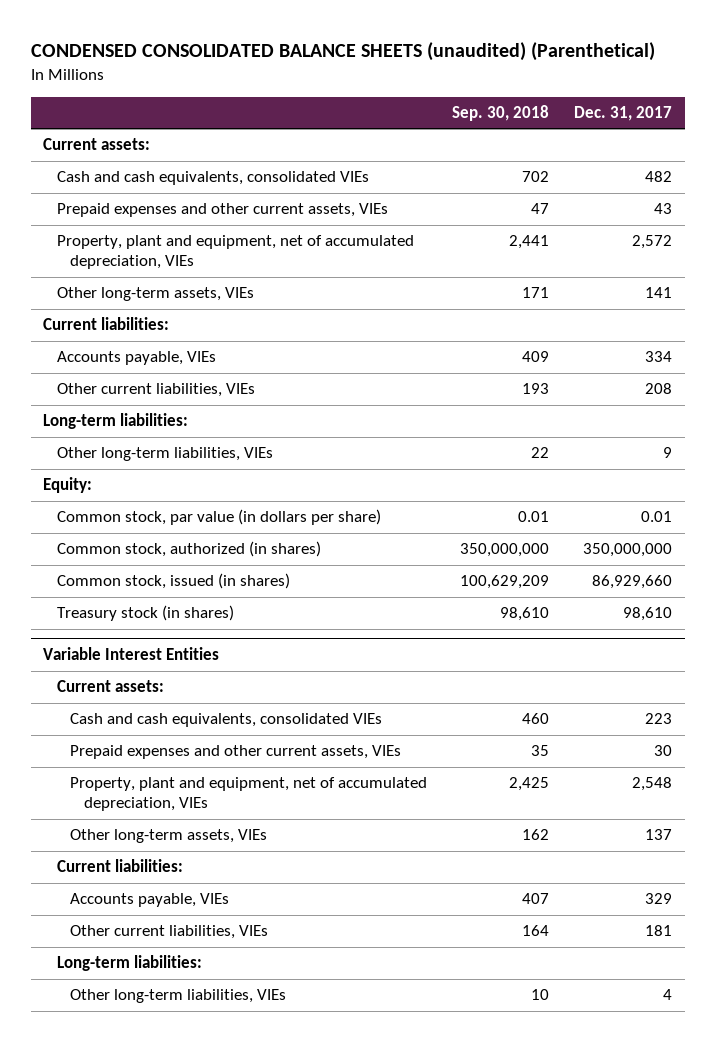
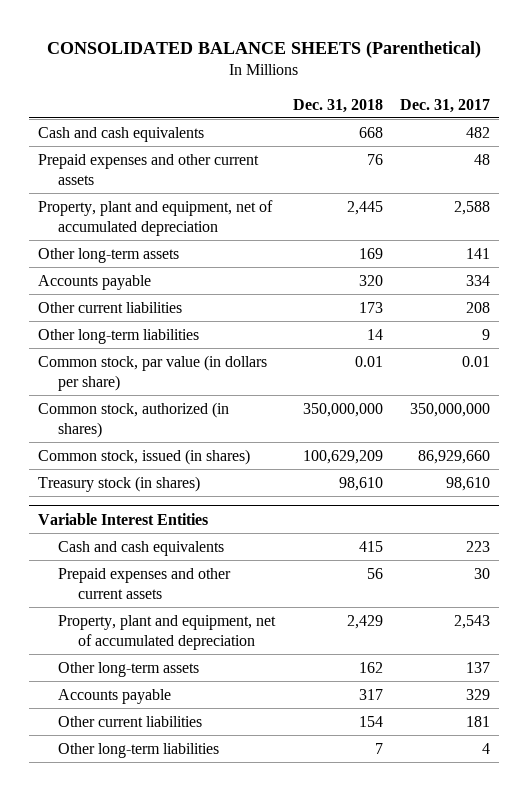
[30,41,655,61] CONDENSED CONSOLIDATED BALANCE SHEETS (unaudited) (Parenthetical) -> [47,40,482,58] CONSOLIDATED BALANCE SHEETS (Parenthetical)
[452,104,550,121] Sep. 30, 2018 -> none
none -> [292,98,383,113] Dec. 31, 2018
[43,138,151,151] Current assets: -> none
[43,317,170,331] Current liabilities: -> none
[43,413,189,430] Long-term liabilities: -> none
[43,477,93,494] Equity: -> none
[56,171,369,186] Cash and cash equivalents, consolidated VIEs -> [37,126,204,142] Cash and cash equivalents
[56,203,388,218] Prepaid expenses and other current assets, VIEs -> [37,153,259,185] Prepaid expenses and other current assets
[654,203,673,215] 43 -> [474,153,491,165] 48
[56,235,414,270] Property, plant and equipment, net of accumulated depreciation, VIEs -> [37,199,273,236] Property, plant and equipment, net of accumulated depreciation
[632,235,673,250] 2,572 -> [454,200,491,215] 2,588
[56,287,254,302] Other long-term assets, VIEs -> [37,247,179,263] Other long-term assets
[56,351,216,366] Accounts payable, VIEs -> [37,274,151,290] Accounts payable
[56,383,255,398] Other current liabilities, VIEs -> [37,301,182,313] Other current liabilities
[56,447,273,462] Other long-term liabilities, VIEs -> [37,328,199,344] Other long-term liabilities
[56,680,164,693] Current assets: -> none
[56,859,183,873] Current liabilities: -> none
[56,955,202,972] Long-term liabilities: -> none
[70,713,383,728] Cash and cash equivalents, consolidated VIEs -> [57,540,224,556] Cash and cash equivalents
[70,745,402,760] Prepaid expenses and other current assets, VIEs -> [57,567,231,599] Prepaid expenses and other current assets
[70,777,428,812] Property, plant and equipment, net of accumulated depreciation, VIEs -> [57,614,276,650] Property, plant and equipment, net of accumulated depreciation
[632,777,673,792] 2,548 -> [454,614,491,629] 2,543
[70,829,268,844] Other long-term assets, VIEs -> [57,661,199,677] Other long-term assets
[70,893,230,908] Accounts payable, VIEs -> [57,688,171,704] Accounts payable
[70,925,269,940] Other current liabilities, VIEs -> [57,715,202,727] Other current liabilities
[70,989,287,1004] Other long-term liabilities, VIEs -> [57,742,219,758] Other long-term liabilities

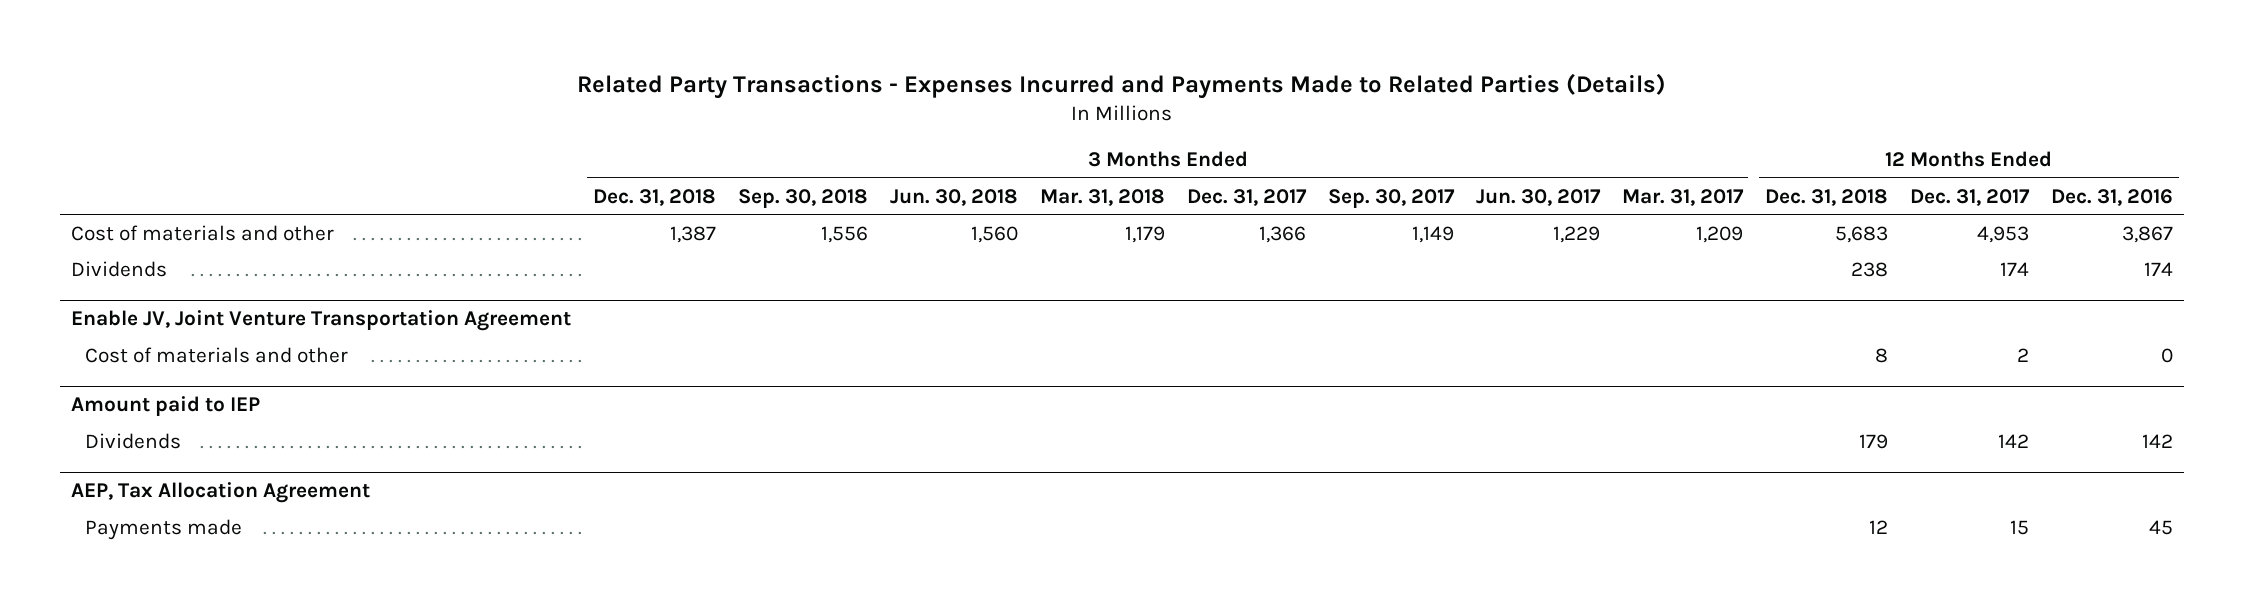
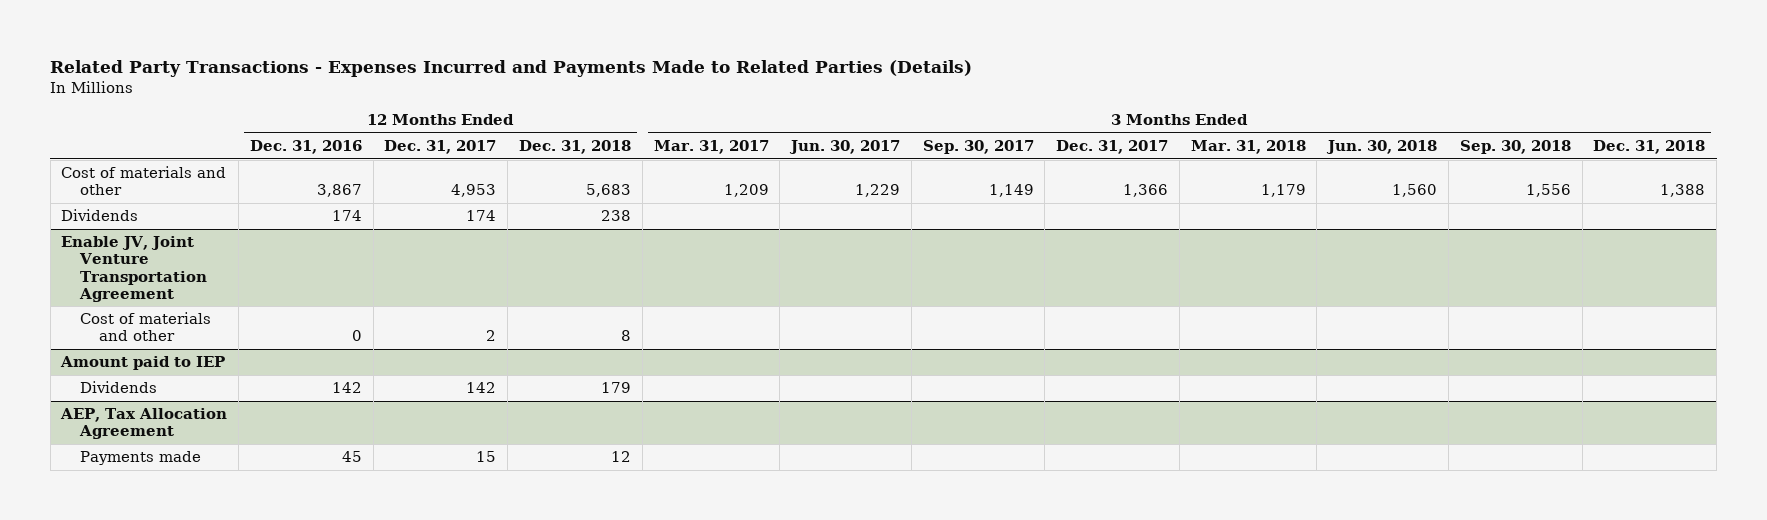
[669,225,716,243] 1,387 -> [1660,184,1706,198] 1,388

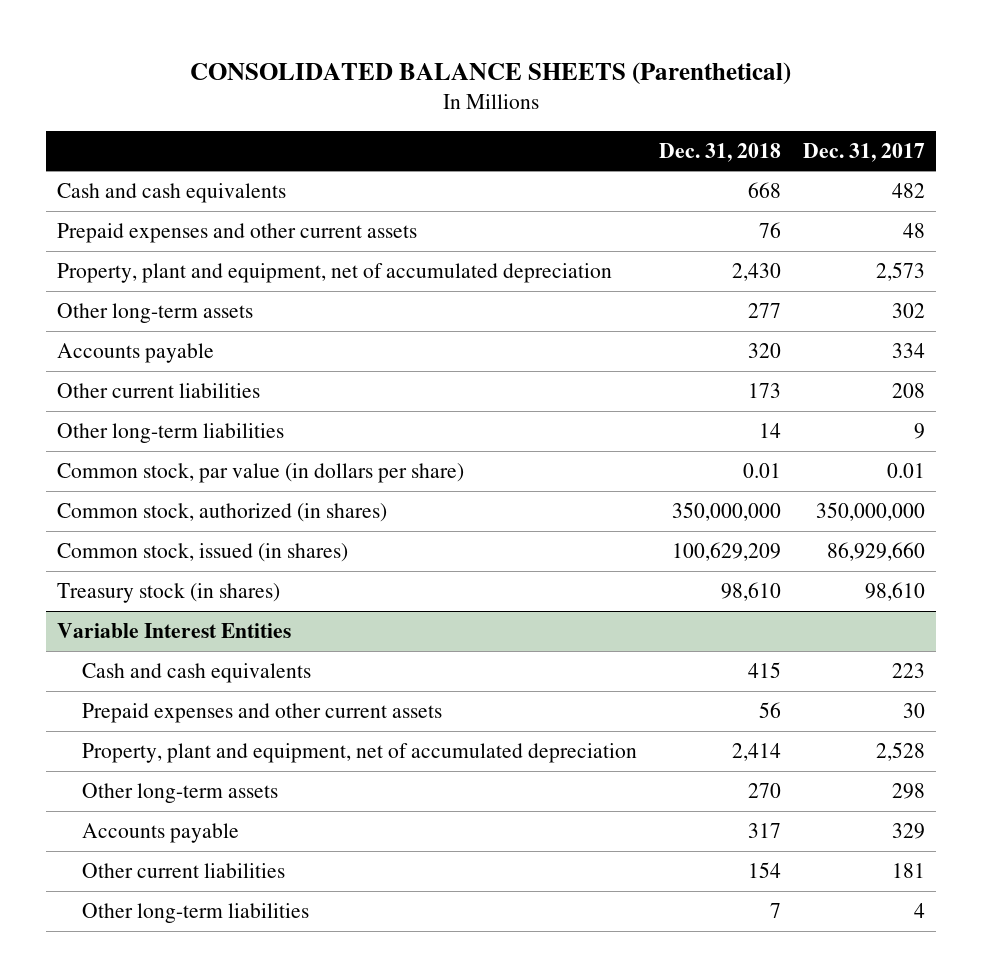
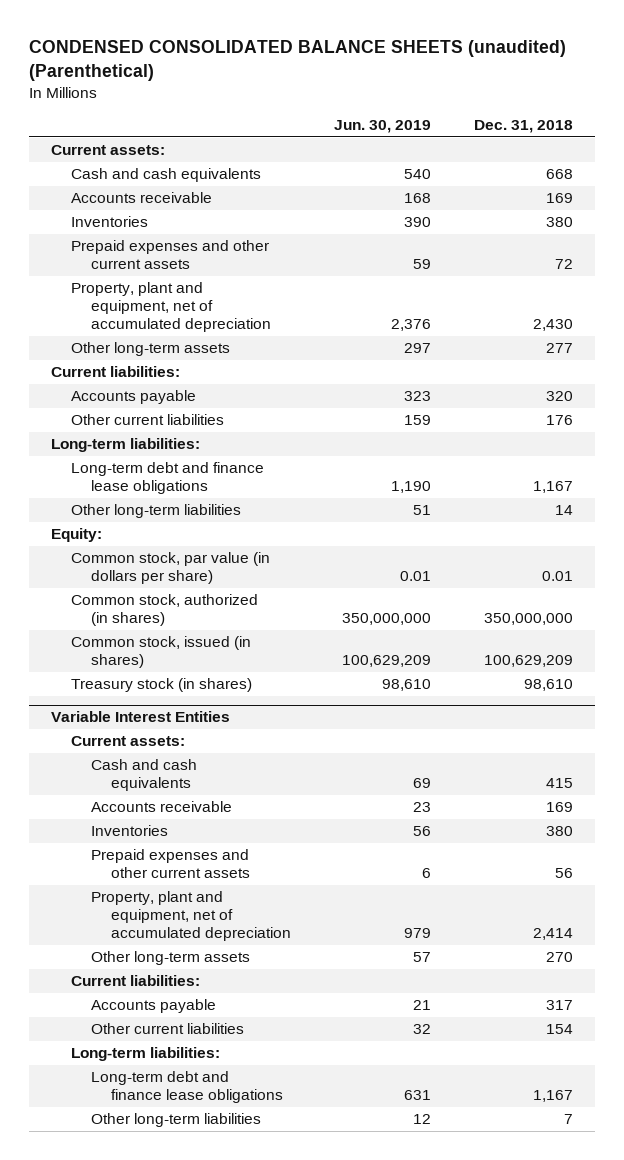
[189,61,791,85] CONSOLIDATED BALANCE SHEETS (Parenthetical) -> [29,39,567,81] CONDENSED CONSOLIDATED BALANCE SHEETS (unaudited) (Parenthetical)
[802,142,925,162] Dec. 31, 2017 -> none
none -> [334,120,432,134] Jun. 30, 2019
none -> [50,145,165,156] Current assets:
none -> [70,192,212,204] Accounts receivable
none -> [70,216,148,228] Inventories
[758,221,781,238] 76 -> [555,259,574,270] 72
none -> [50,366,180,378] Current liabilities:
[747,382,781,398] 173 -> [546,415,574,426] 176
none -> [50,438,200,453] Long-term liabilities:
none -> [70,462,264,495] Long-term debt and finance lease obligations
none -> [50,528,102,543] Equity:
none -> [70,736,185,747] Current assets:
none -> [90,801,232,813] Accounts receivable
none -> [90,825,168,837] Inventories
none -> [70,975,200,987] Current liabilities:
none -> [70,1047,220,1062] Long-term liabilities:
none -> [90,1071,283,1104] Long-term debt and finance lease obligations

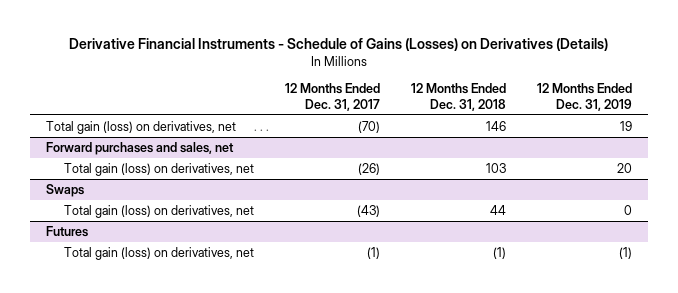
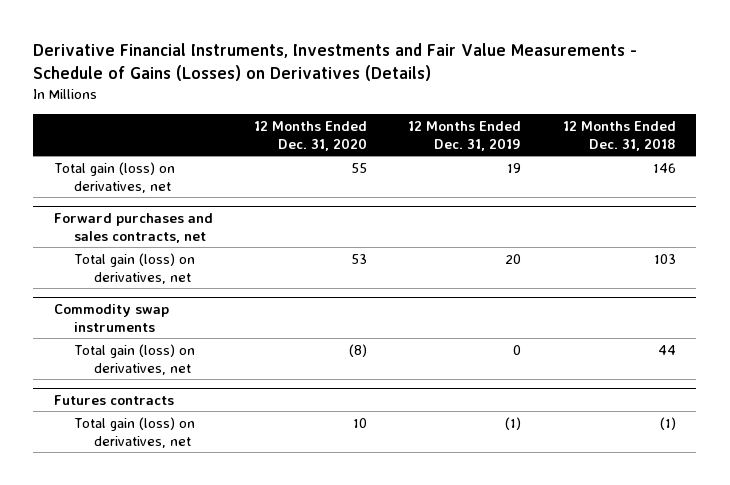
[68,38,608,52] Derivative Financial Instruments - Schedule of Gains (Losses) on Derivatives (Details) -> [33,43,638,82] Derivative Financial Instruments, Investments and Fair Value Measurements - Schedule of Gains (Losses) on Derivatives (Details)
[284,82,380,111] 12 Months Ended Dec. 31, 2017 -> none
none -> [254,120,368,151] 12 Months Ended Dec. 31, 2020
[45,141,234,155] Forward purchases and sales, net -> [54,212,214,243] Forward purchases and sales contracts, net
[45,183,84,197] Swaps -> none
none -> [54,303,170,332] Commodity swap instruments
[45,225,88,237] Futures -> [54,394,175,405] Futures contracts

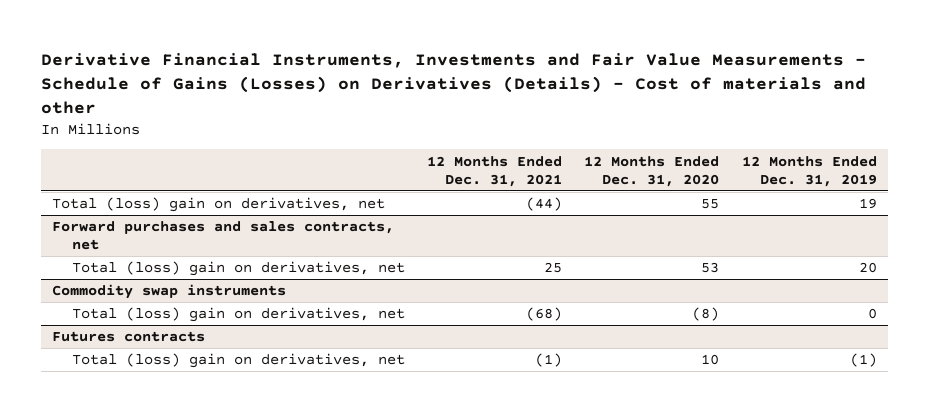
[33,43,638,82] Derivative Financial Instruments, Investments and Fair Value Measurements - Schedule of Gains (Losses) on Derivatives (Details) -> [40,52,866,114] Derivative Financial Instruments, Investments and Fair Value Measurements - Schedule of Gains (Losses) on Derivatives (Details) - Cost of materials and other
[562,120,676,151] 12 Months Ended Dec. 31, 2018 -> none
none -> [427,155,563,187] 12 Months Ended Dec. 31, 2021
[54,161,176,193] Total gain (loss) on derivatives, net -> [51,197,385,213] Total (loss) gain on derivatives, net
[74,252,196,284] Total gain (loss) on derivatives, net -> [71,261,405,277] Total (loss) gain on derivatives, net
[74,343,196,375] Total gain (loss) on derivatives, net -> [71,307,405,323] Total (loss) gain on derivatives, net
[74,416,196,448] Total gain (loss) on derivatives, net -> [71,353,405,369] Total (loss) gain on derivatives, net

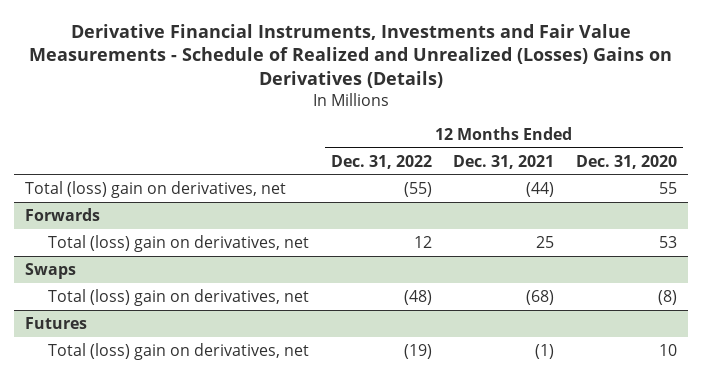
[40,52,866,114] Derivative Financial Instruments, Investments and Fair Value Measurements - Schedule of Gains (Losses) on Derivatives (Details) - Cost of materials and other -> [28,23,672,89] Derivative Financial Instruments, Investments and Fair Value Measurements - Schedule of Realized and Unrealized (Losses) Gains on Derivatives (Details)
[741,155,877,187] 12 Months Ended Dec. 31, 2019 -> none
none -> [330,154,432,169] Dec. 31, 2022
[51,221,394,251] Forward purchases and sales contracts, net -> [24,207,100,221] Forwards
[51,284,286,300] Commodity swap instruments -> [24,262,76,279] Swaps
[51,331,205,343] Futures contracts -> [24,316,87,329] Futures

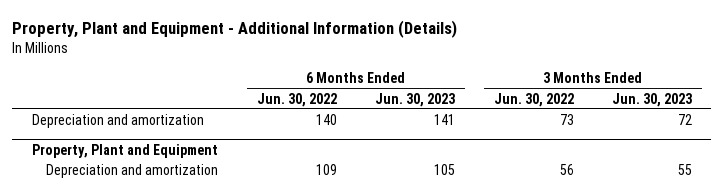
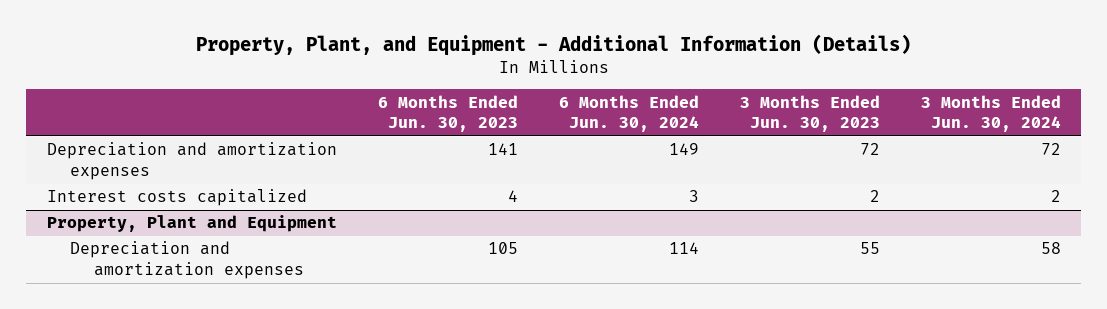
[12,20,458,39] Property, Plant and Equipment - Additional Information (Details) -> [195,34,911,57] Property, Plant, and Equipment - Additional Information (Details)
[256,92,337,107] Jun. 30, 2022 -> none
[493,92,574,107] Jun. 30, 2022 -> none
none -> [558,94,699,133] 6 Months Ended Jun. 30, 2024
none -> [920,94,1061,133] 3 Months Ended Jun. 30, 2024
[31,114,204,129] Depreciation and amortization -> [46,142,337,181] Depreciation and amortization expenses
none -> [46,189,307,207] Interest costs capitalized
[46,164,219,179] Depreciation and amortization -> [70,241,304,280] Depreciation and amortization expenses

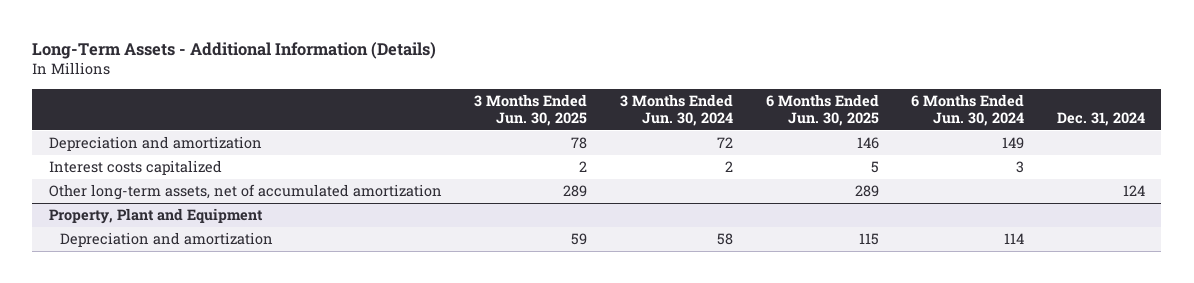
[195,34,911,57] Property, Plant, and Equipment - Additional Information (Details) -> [32,41,437,59] Long-Term Assets - Additional Information (Details)
[377,94,518,133] 6 Months Ended Jun. 30, 2023 -> none
[739,94,880,133] 3 Months Ended Jun. 30, 2023 -> none
none -> [474,93,588,127] 3 Months Ended Jun. 30, 2025
none -> [765,93,879,127] 6 Months Ended Jun. 30, 2025
none -> [1057,112,1146,127] Dec. 31, 2024
[46,142,337,181] Depreciation and amortization expenses -> [48,136,262,152] Depreciation and amortization
none -> [48,184,442,201] Other long-term assets, net of accumulated amortization
[70,241,304,280] Depreciation and amortization expenses -> [60,232,274,248] Depreciation and amortization

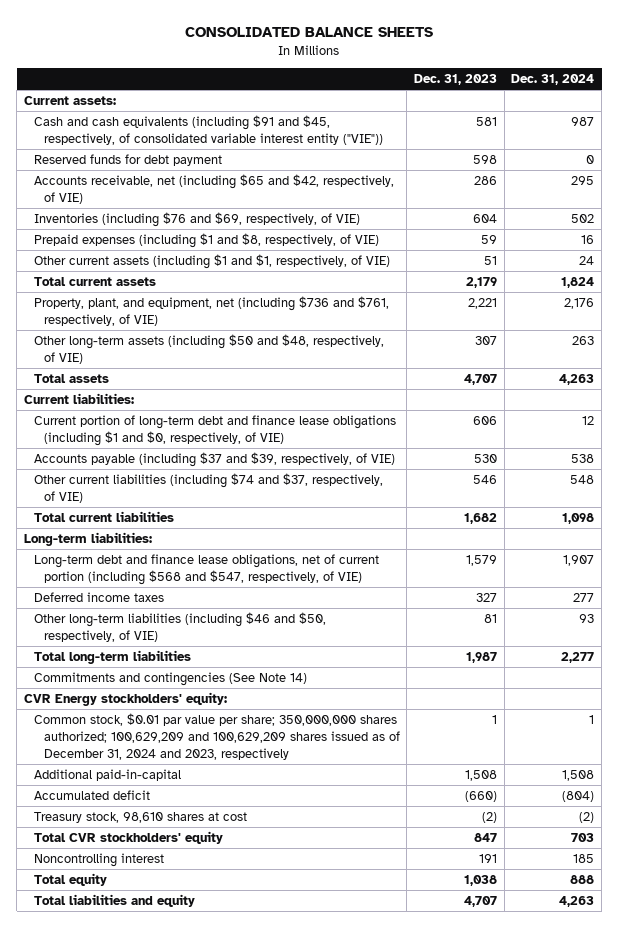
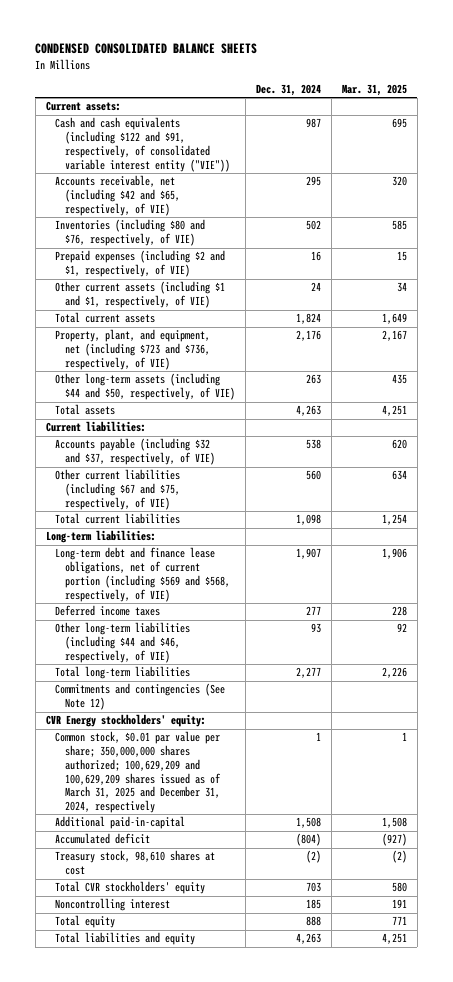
[185,27,434,38] CONSOLIDATED BALANCE SHEETS -> [35,43,258,55] CONDENSED CONSOLIDATED BALANCE SHEETS
[414,74,498,86] Dec. 31, 2023 -> none
none -> [341,84,407,97] Mar. 31, 2025
[33,153,222,166] Reserved funds for debt payment -> none
[33,114,383,145] Cash and cash equivalents (including $91 and $45, respectively, of consolidated variable interest entity ("VIE")) -> [55,117,230,172] Cash and cash equivalents (including $122 and $91, respectively, of consolidated variable interest entity ("VIE"))
[33,173,394,204] Accounts receivable, net (including $65 and $42, respectively, of VIE) -> [55,175,180,216] Accounts receivable, net (including $42 and $65, respectively, of VIE)
[33,211,360,227] Inventories (including $76 and $69, respectively, of VIE) -> [55,219,206,247] Inventories (including $80 and $76, respectively, of VIE)
[33,232,379,248] Prepaid expenses (including $1 and $8, respectively, of VIE) -> [55,250,226,278] Prepaid expenses (including $2 and $1, respectively, of VIE)
[33,295,389,326] Property, plant, and equipment, net (including $736 and $761, respectively, of VIE) -> [55,329,211,370] Property, plant, and equipment, net (including $723 and $736, respectively, of VIE)
[33,333,384,364] Other long-term assets (including $50 and $48, respectively, of VIE) -> [55,373,235,401] Other long-term assets (including $44 and $50, respectively, of VIE)
[33,414,396,446] Current portion of long-term debt and finance lease obligations (including $1 and $0, respectively, of VIE) -> none
[33,451,395,467] Accounts payable (including $37 and $39, respectively, of VIE) -> [55,438,215,466] Accounts payable (including $32 and $37, respectively, of VIE)
[33,472,383,503] Other current liabilities (including $74 and $37, respectively, of VIE) -> [55,469,181,510] Other current liabilities (including $67 and $75, respectively, of VIE)
[570,474,595,484] 548 -> [305,470,321,481] 560
[33,553,379,585] Long-term debt and finance lease obligations, net of current portion (including $568 and $547, respectively, of VIE) -> [55,547,230,602] Long-term debt and finance lease obligations, net of current portion (including $569 and $568, respectively, of VIE)
[33,611,326,642] Other long-term liabilities (including $46 and $50, respectively, of VIE) -> [55,622,191,663] Other long-term liabilities (including $44 and $46, respectively, of VIE)
[33,671,307,686] Commitments and contingencies (See Note 14) -> [55,683,226,711] Commitments and contingencies (See Note 12)
[33,712,400,760] Common stock, $0.01 par value per share; 350,000,000 shares authorized; 100,629,209 and 100,629,209 shares issued as of December 31, 2024 and 2023, respectively -> [55,731,221,813] Common stock, $0.01 par value per share; 350,000,000 shares authorized; 100,629,209 and 100,629,209 shares issued as of March 31, 2025 and December 31, 2024, respectively

